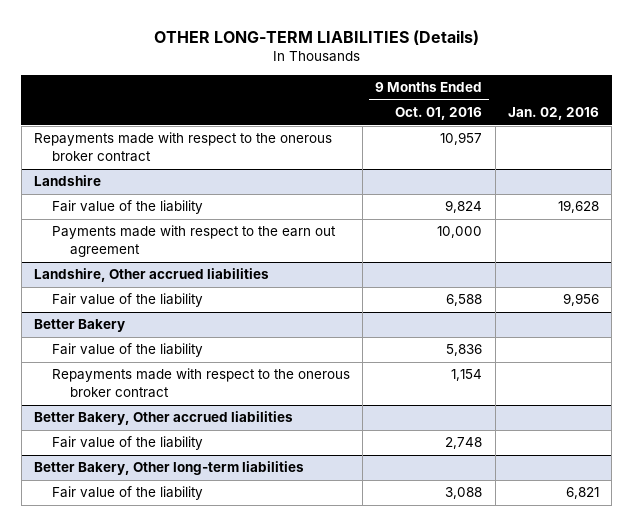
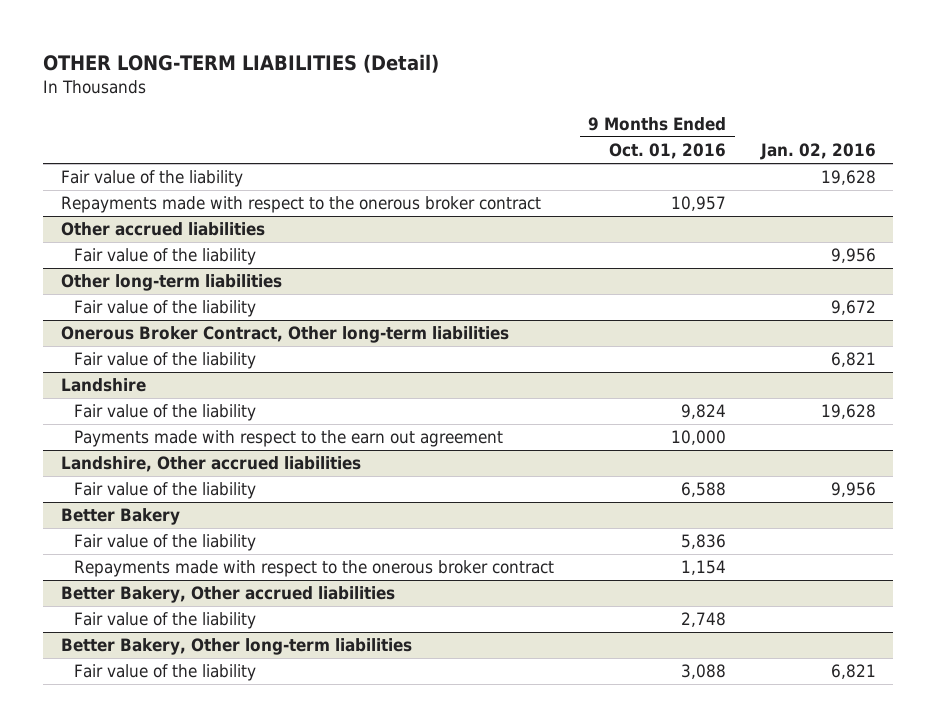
[153,29,479,45] OTHER LONG-TERM LIABILITIES (Details) -> [43,53,440,73] OTHER LONG-TERM LIABILITIES (Detail)
none -> [60,170,243,188] Fair value of the liability
none -> [60,222,265,237] Other accrued liabilities
none -> [74,248,257,266] Fair value of the liability
none -> [60,274,282,292] Other long-term liabilities
none -> [74,300,257,318] Fair value of the liability
none -> [60,326,509,344] Onerous Broker Contract, Other long-term liabilities
none -> [74,352,257,370] Fair value of the liability

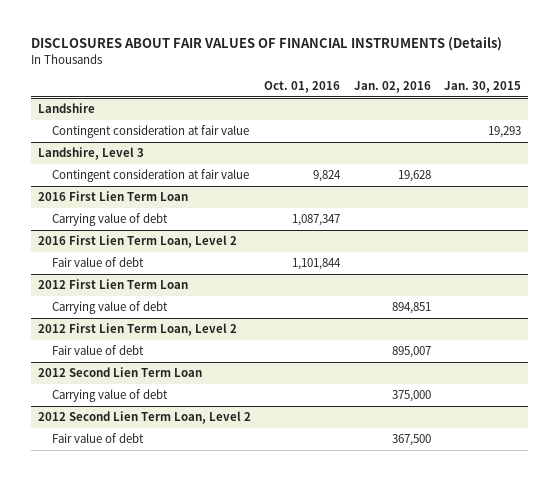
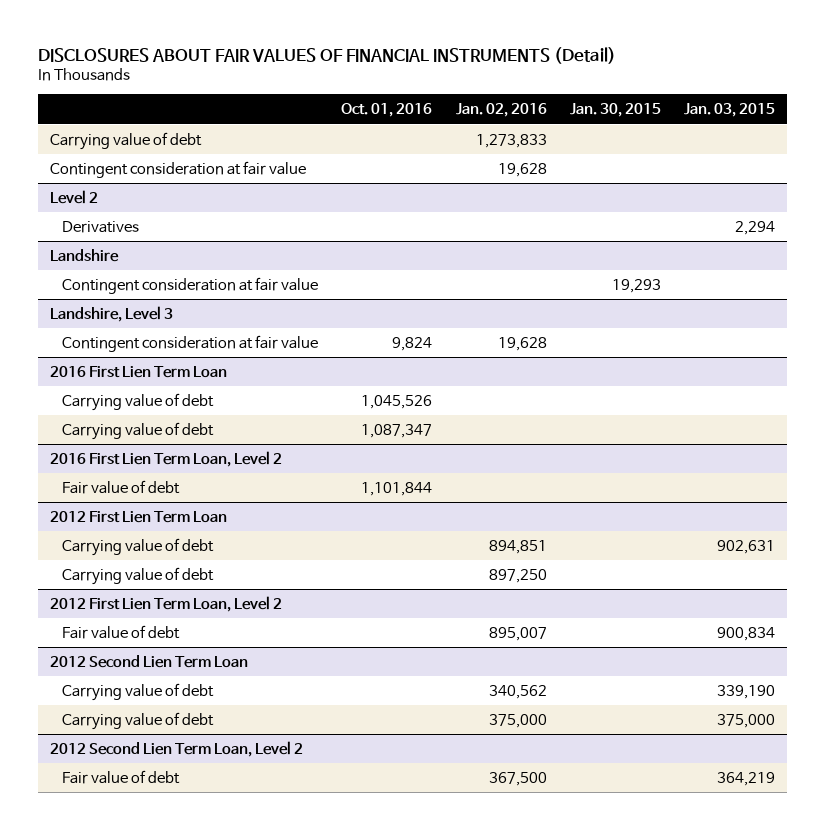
[30,36,502,52] DISCLOSURES ABOUT FAIR VALUES OF FINANCIAL INSTRUMENTS (Details) -> [38,46,617,64] DISCLOSURES ABOUT FAIR VALUES OF FINANCIAL INSTRUMENTS (Detail)
none -> [684,103,776,118] Jan. 03, 2015
none -> [50,131,203,150] Carrying value of debt
none -> [50,160,307,178] Contingent consideration at fair value
none -> [50,189,99,204] Level 2
none -> [62,220,140,233] Derivatives
none -> [62,392,215,411] Carrying value of debt
none -> [62,566,215,585] Carrying value of debt
none -> [62,682,215,701] Carrying value of debt

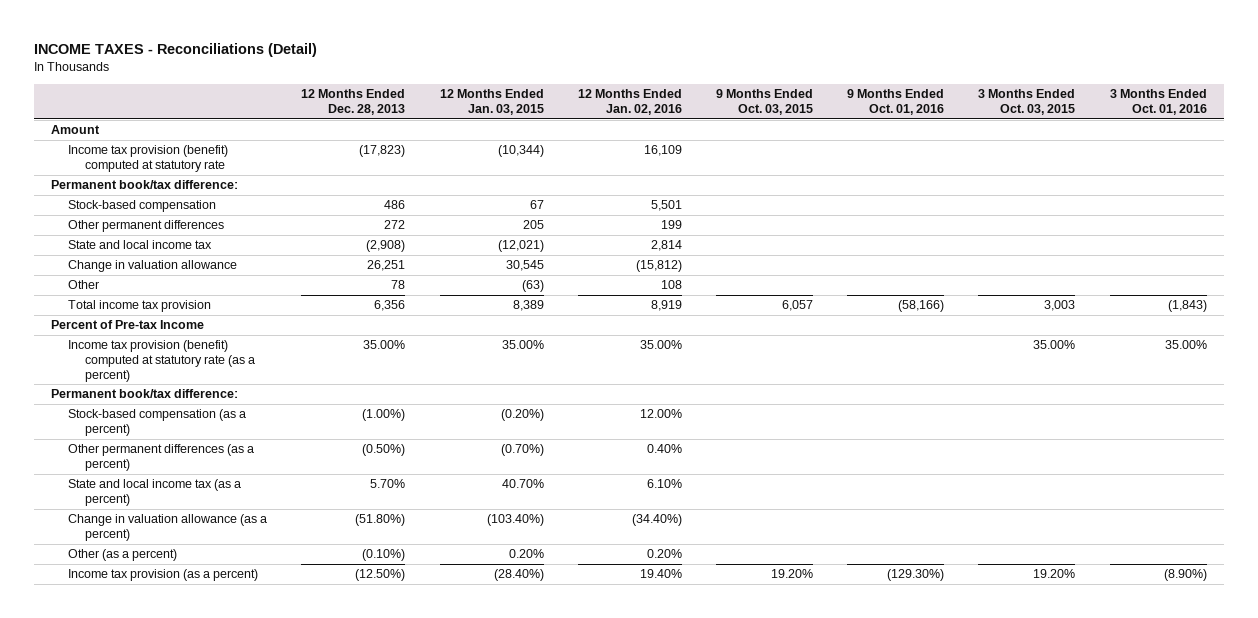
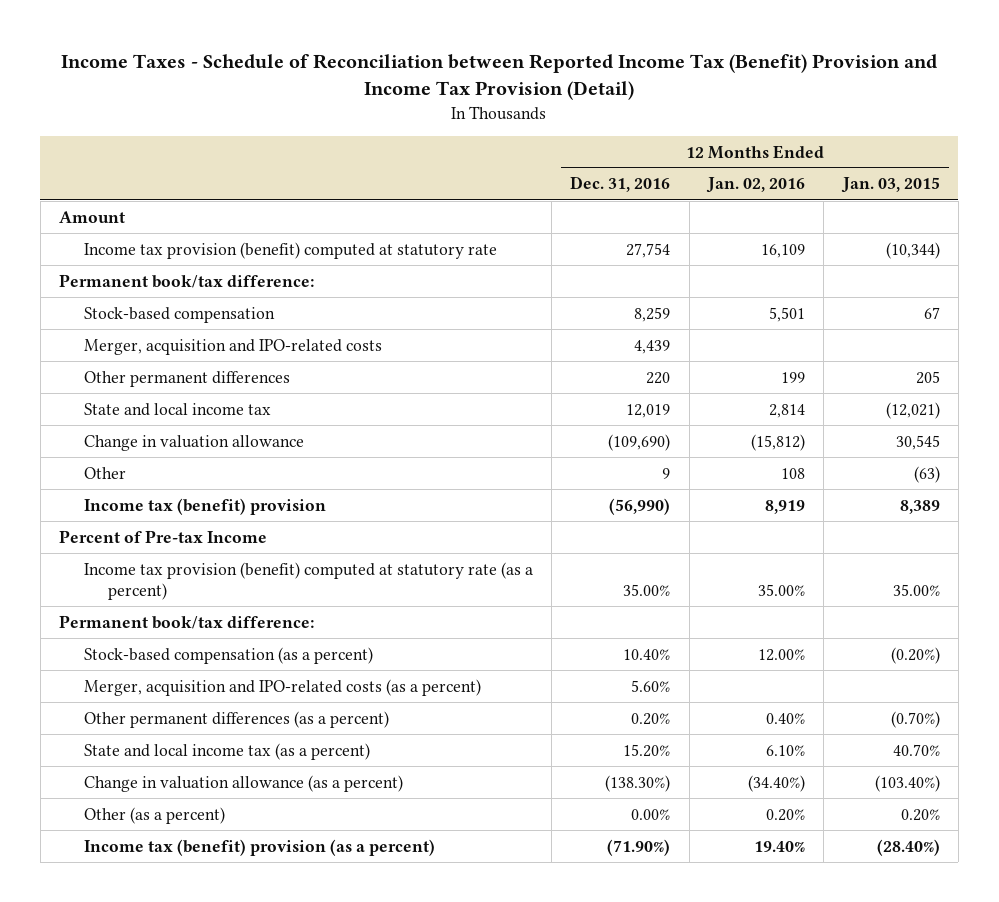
[34,43,318,58] INCOME TAXES - Reconciliations (Detail) -> [61,53,938,100] Income Taxes - Schedule of Reconciliation between Reported Income Tax (Benefit) Provision and Income Tax Provision (Detail)
[301,89,406,116] 12 Months Ended Dec. 28, 2013 -> none
[716,89,814,116] 9 Months Ended Oct. 03, 2015 -> none
[847,89,945,116] 9 Months Ended Oct. 01, 2016 -> none
[978,89,1076,116] 3 Months Ended Oct. 03, 2015 -> none
[1109,89,1207,116] 3 Months Ended Oct. 01, 2016 -> none
none -> [570,176,671,193] Dec. 31, 2016
none -> [83,338,382,355] Merger, acquisition and IPO-related costs
[68,300,212,313] Total income tax provision -> [83,497,326,515] Income tax (benefit) provision
none -> [83,678,481,696] Merger, acquisition and IPO-related costs (as a percent)
[68,569,259,582] Income tax provision (as a percent) -> [83,838,435,856] Income tax (benefit) provision (as a percent)

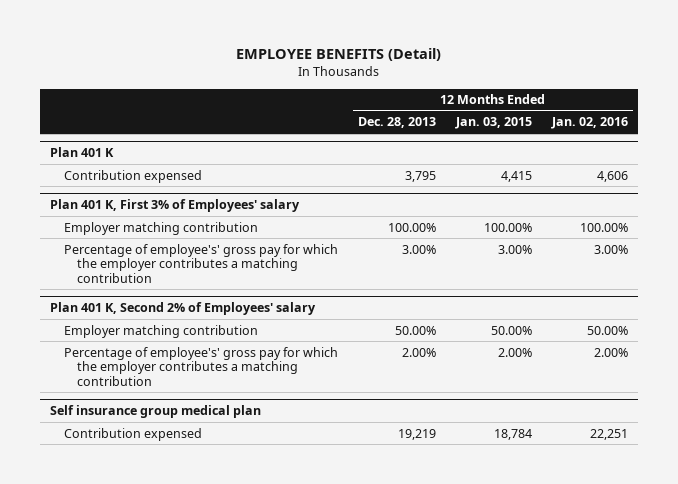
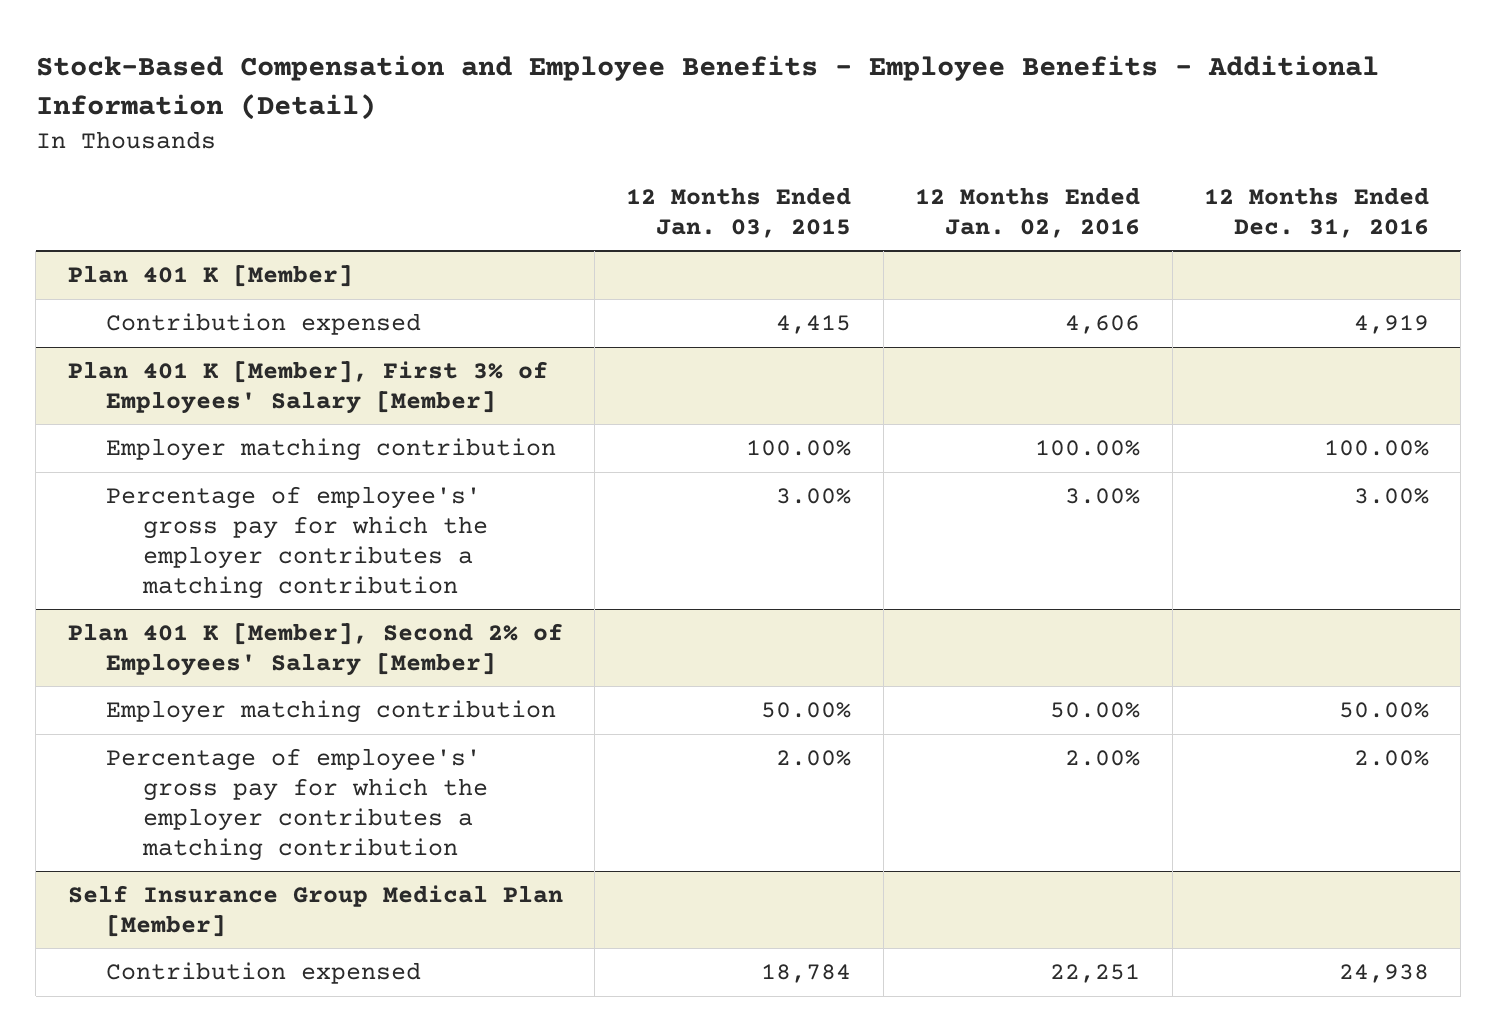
[236,48,442,62] EMPLOYEE BENEFITS (Detail) -> [35,54,1379,120] Stock-Based Compensation and Employee Benefits - Employee Benefits - Additional Information (Detail)
[357,117,436,129] Dec. 28, 2013 -> none
none -> [1203,187,1429,238] 12 Months Ended Dec. 31, 2016
[50,146,115,157] Plan 401 K -> [67,265,353,288] Plan 401 K [Member]
[50,198,301,212] Plan 401 K, First 3% of Employees' salary -> [67,361,548,414] Plan 401 K [Member], First 3% of Employees' Salary [Member]
[50,301,317,315] Plan 401 K, Second 2% of Employees' salary -> [67,623,563,676] Plan 401 K [Member], Second 2% of Employees' Salary [Member]
[50,404,262,418] Self insurance group medical plan -> [67,885,563,937] Self Insurance Group Medical Plan [Member]

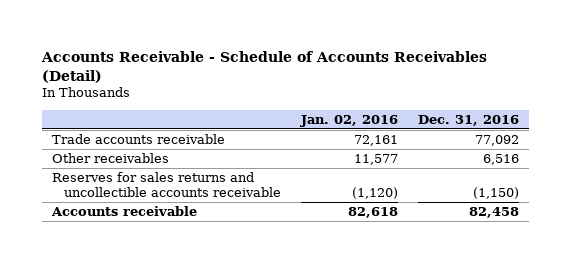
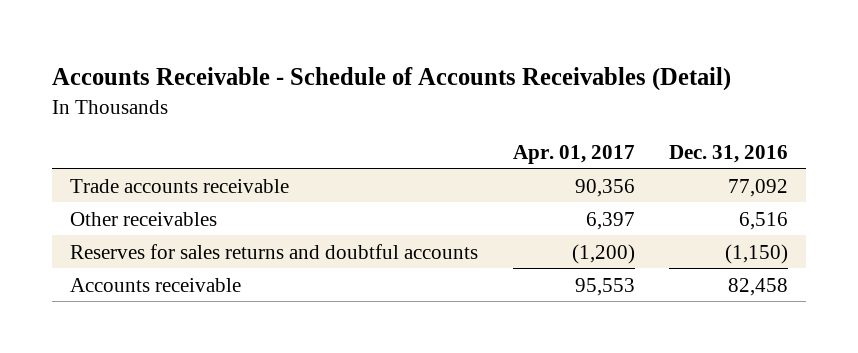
[299,114,398,127] Jan. 02, 2016 -> none
none -> [512,144,635,164] Apr. 01, 2017
[52,171,281,198] Reserves for sales returns and uncollectible accounts receivable -> [69,243,478,259] Reserves for sales returns and doubtful accounts

